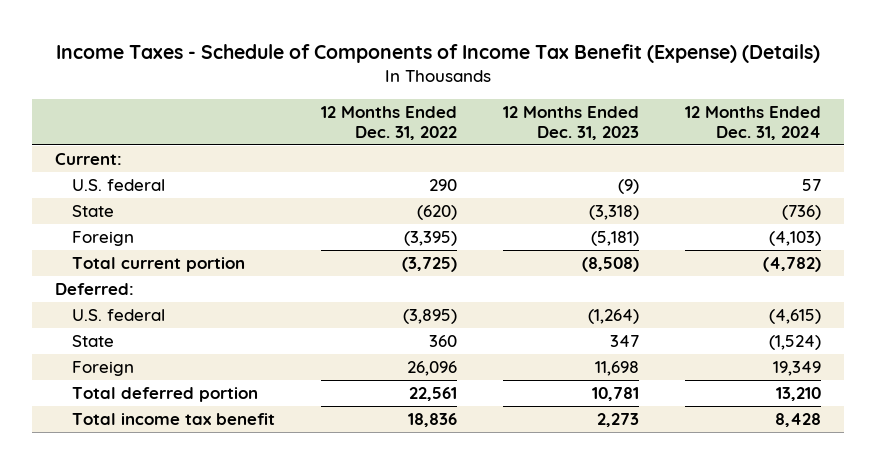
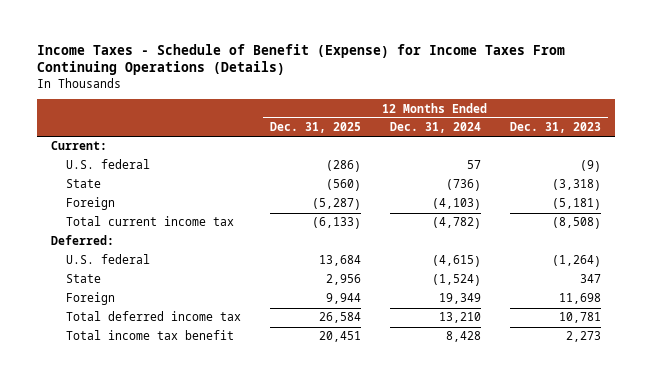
[56,43,821,63] Income Taxes - Schedule of Components of Income Tax Benefit (Expense) (Details) -> [37,43,566,76] Income Taxes - Schedule of Benefit (Expense) for Income Taxes From Continuing Operations (Details)
[321,105,458,140] 12 Months Ended Dec. 31, 2022 -> none
none -> [270,122,362,134] Dec. 31, 2025
[71,257,245,273] Total current portion -> [66,216,235,227] Total current income tax
[71,387,258,403] Total deferred portion -> [66,311,242,322] Total deferred income tax

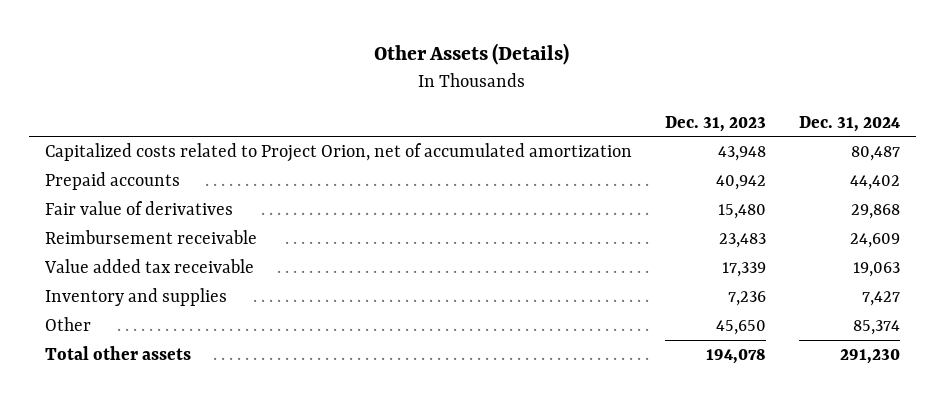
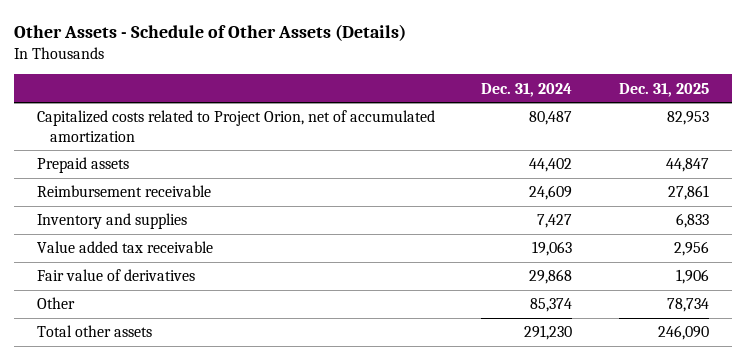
[374,43,570,66] Other Assets (Details) -> [13,24,406,42] Other Assets - Schedule of Other Assets (Details)
[664,115,766,132] Dec. 31, 2023 -> none
none -> [618,82,709,97] Dec. 31, 2025
[45,172,181,191] Prepaid accounts -> [37,157,130,174] Prepaid assets
[44,259,255,274] Value added tax receivable -> [37,241,214,254] Value added tax receivable
[45,201,234,216] Fair value of derivatives -> [37,269,196,282] Fair value of derivatives

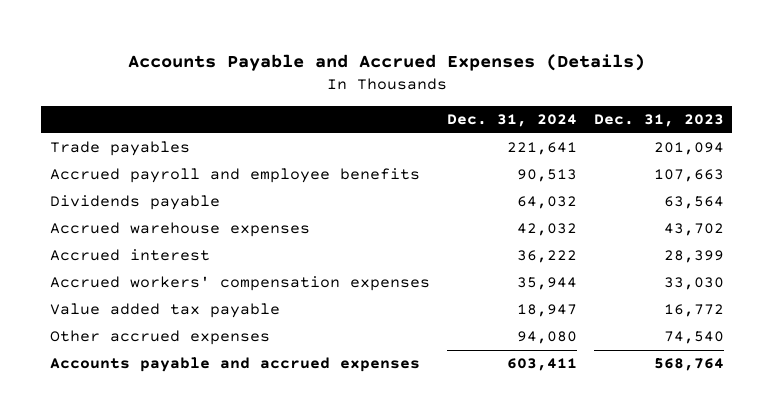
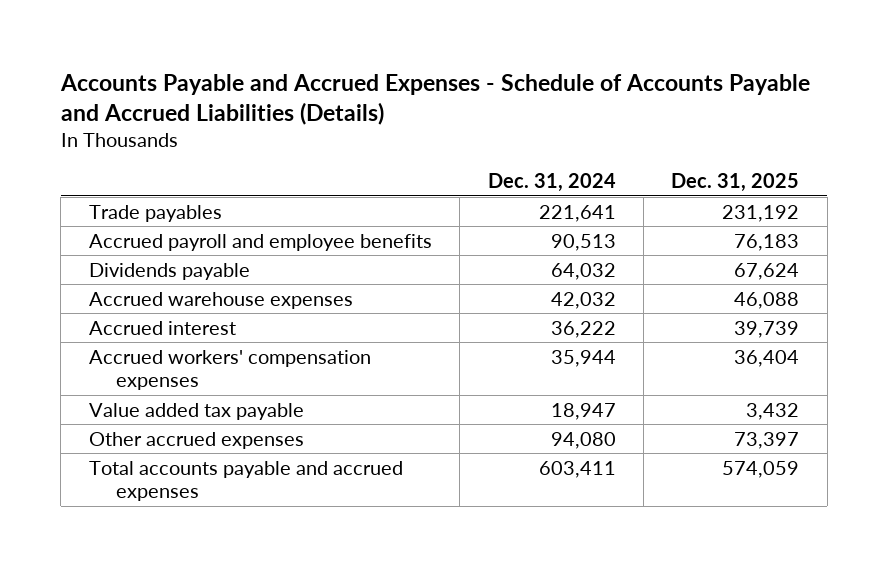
[127,54,645,72] Accounts Payable and Accrued Expenses (Details) -> [59,73,810,126] Accounts Payable and Accrued Expenses - Schedule of Accounts Payable and Accrued Liabilities (Details)
[593,114,724,128] Dec. 31, 2023 -> none
none -> [671,173,800,193] Dec. 31, 2025
[49,357,420,373] Accounts payable and accrued expenses -> [88,460,403,502] Total accounts payable and accrued expenses

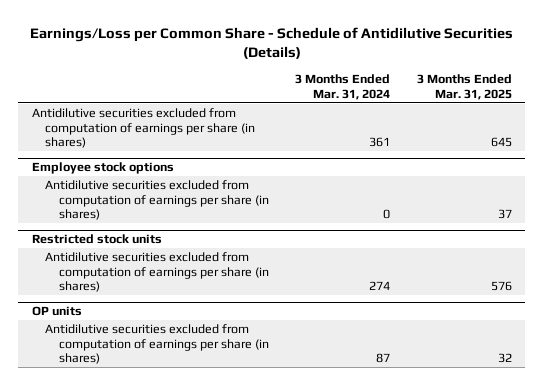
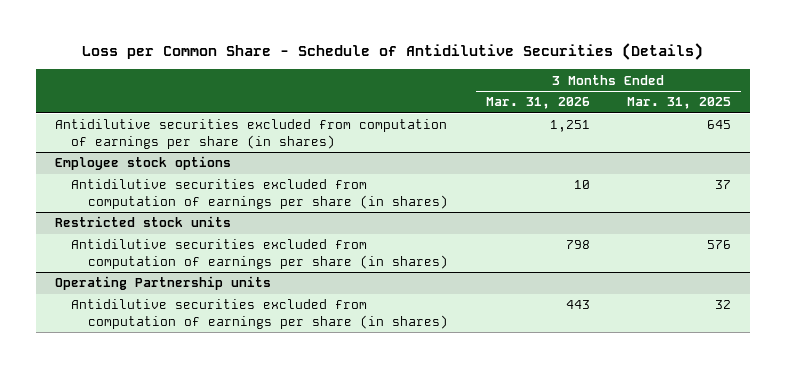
[29,26,513,60] Earnings/Loss per Common Share - Schedule of Antidilutive Securities (Details) -> [82,43,704,61] Loss per Common Share - Schedule of Antidilutive Securities (Details)
[295,74,391,100] 3 Months Ended Mar. 31, 2024 -> none
none -> [485,97,590,110] Mar. 31, 2026
[31,306,82,317] OP units -> [54,276,271,291] Operating Partnership units

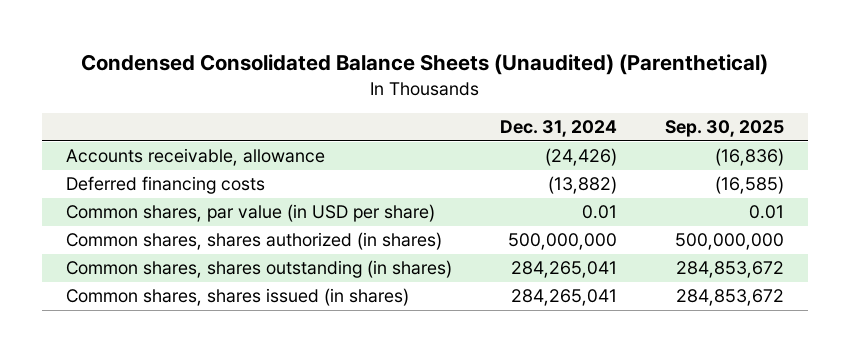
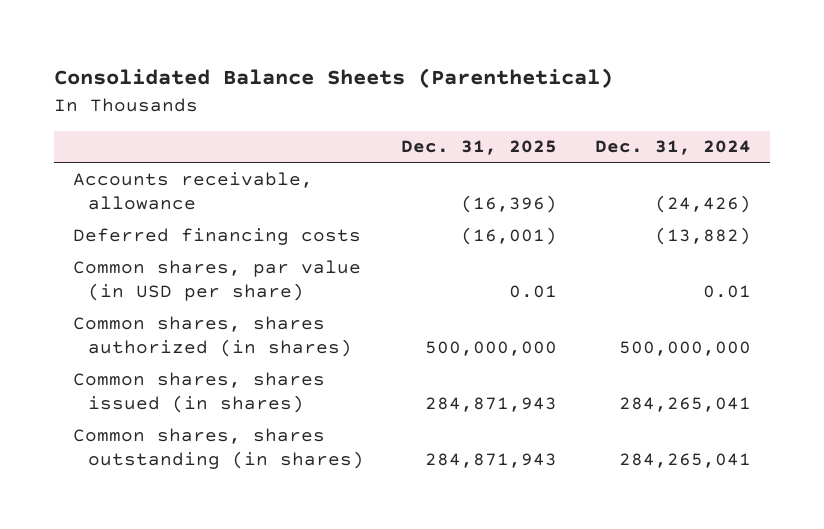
[81,54,769,76] Condensed Consolidated Balance Sheets (Unaudited) (Parenthetical) -> [53,68,613,89] Consolidated Balance Sheets (Parenthetical)
[665,120,785,138] Sep. 30, 2025 -> none
none -> [401,140,558,156] Dec. 31, 2025
[66,260,453,279] Common shares, shares outstanding (in shares) -> [72,427,364,470] Common shares, shares outstanding (in shares)

